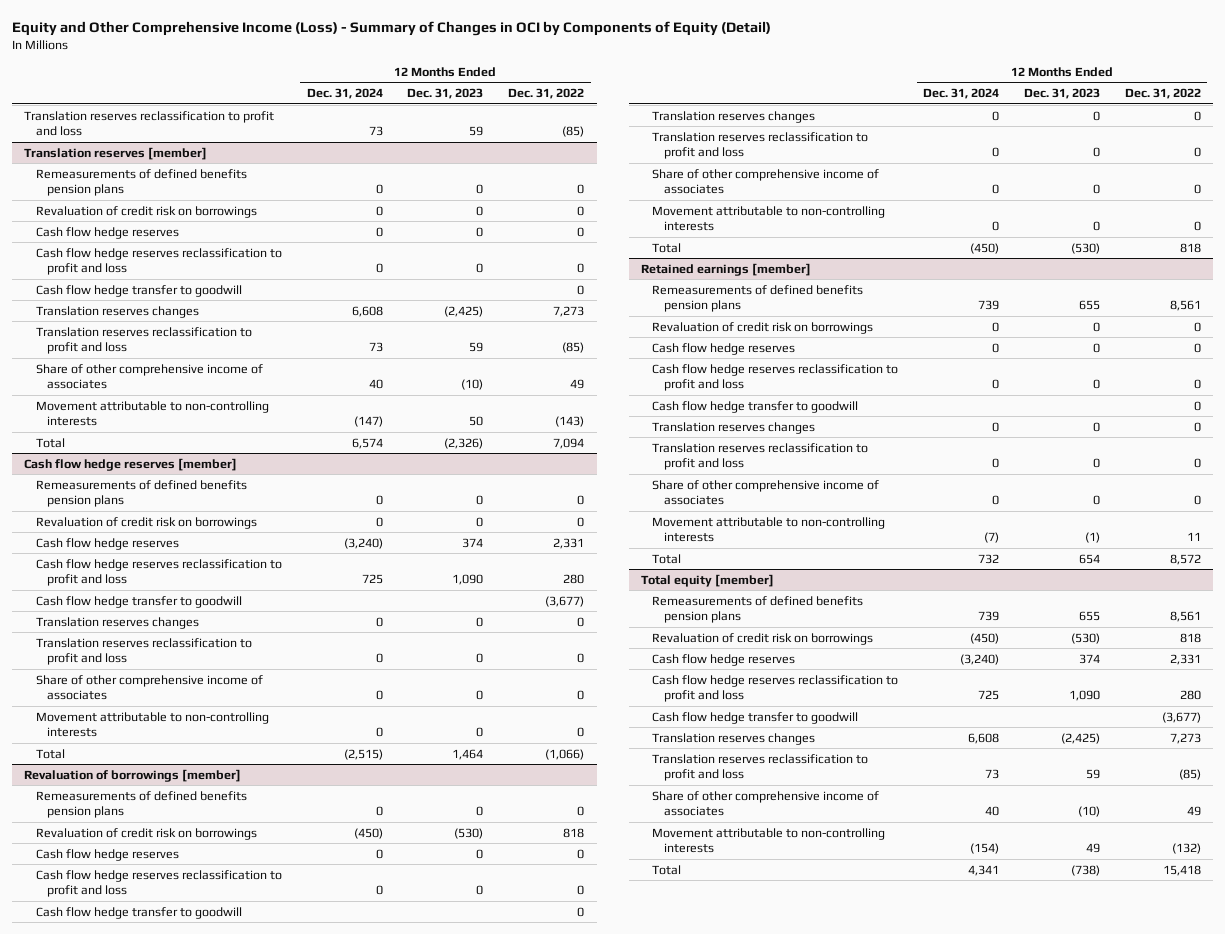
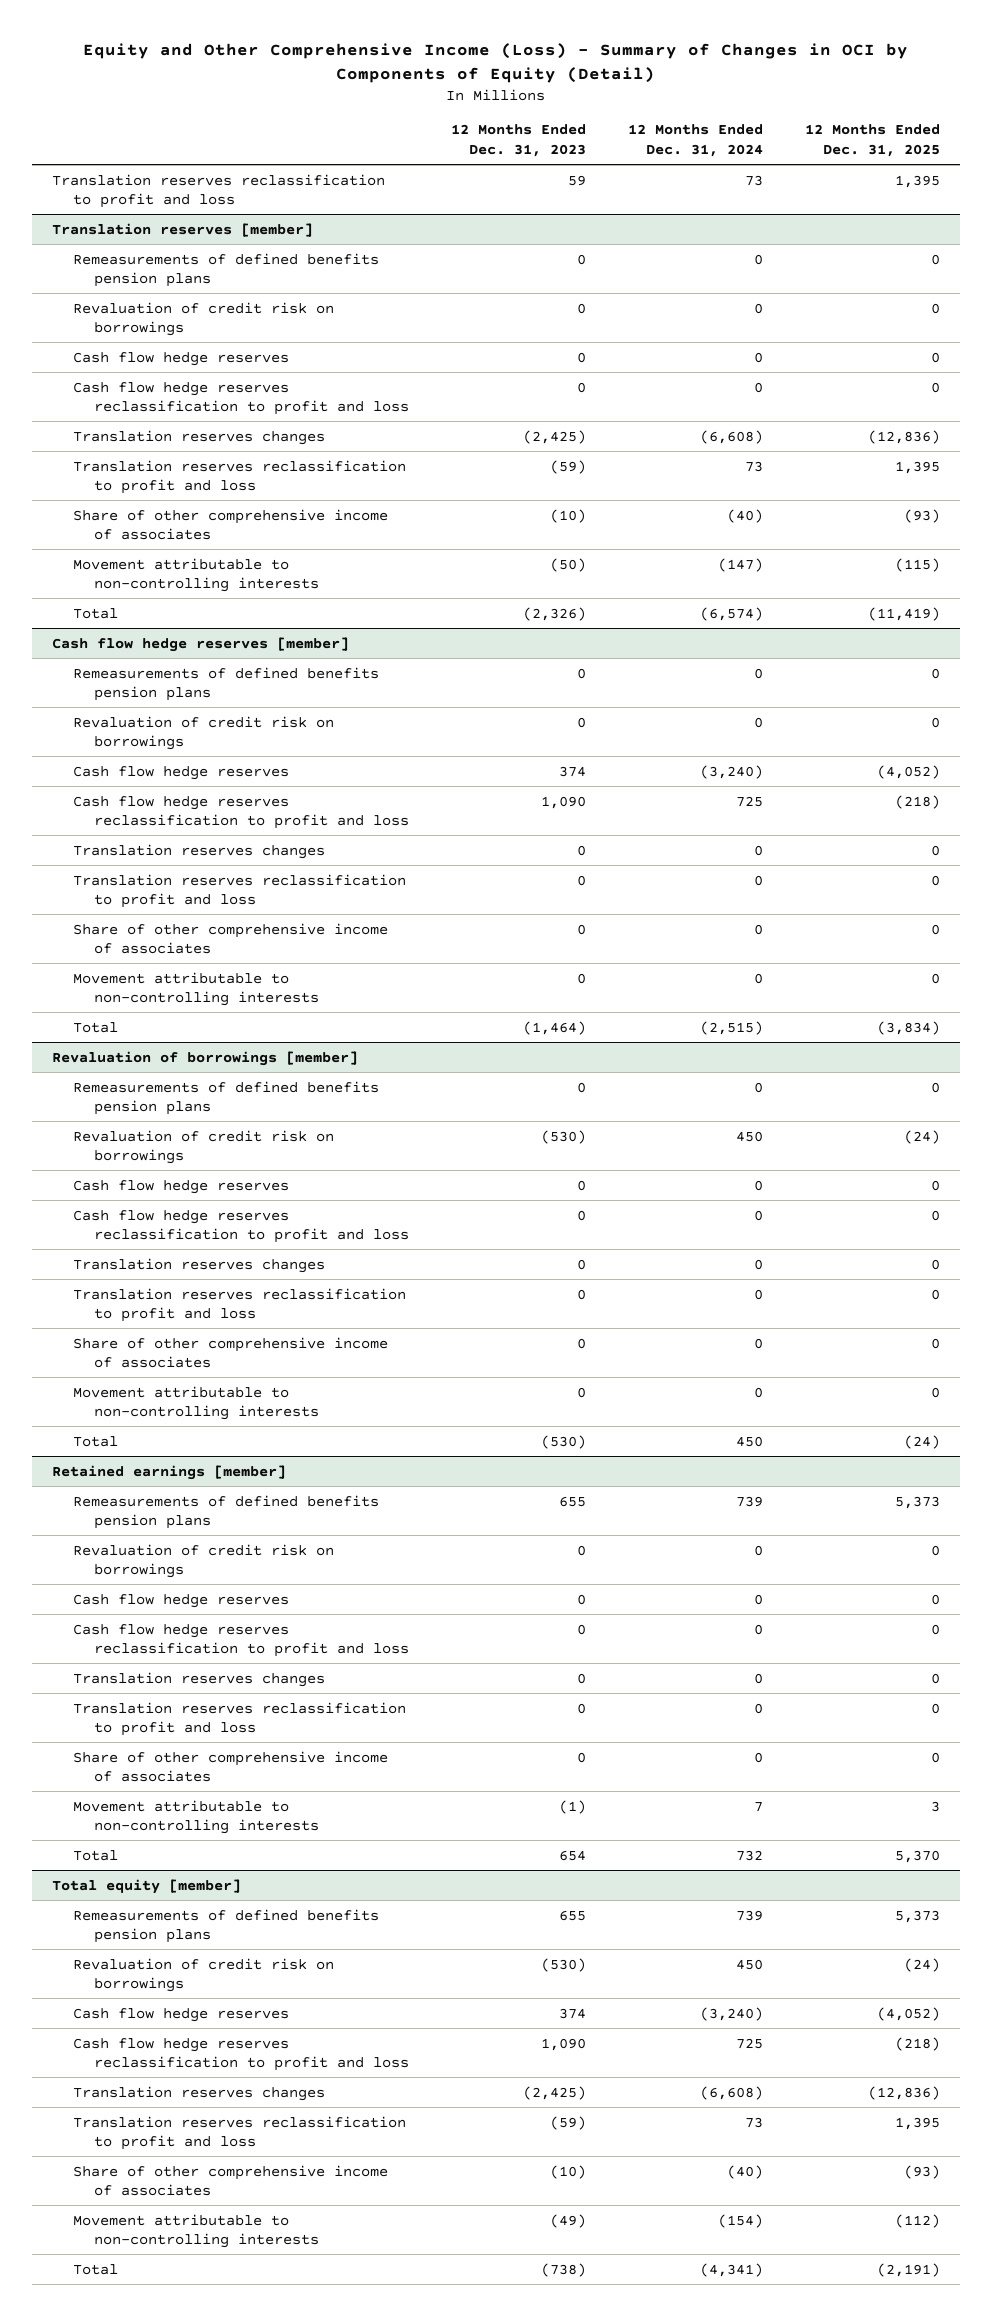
[508,88,585,100] Dec. 31, 2022 -> none
none -> [804,124,940,157] 12 Months Ended Dec. 31, 2025
[35,284,242,297] Cash flow hedge transfer to goodwill -> none
[351,305,383,317] 6,608 -> [699,429,763,444] (6,608)
[469,342,484,353] 59 -> [550,459,587,474] (59)
[368,379,383,390] 40 -> [726,508,763,523] (40)
[469,416,484,427] 50 -> [550,557,587,572] (50)
[351,437,383,449] 6,574 -> [699,606,763,621] (6,574)
[35,595,242,608] Cash flow hedge transfer to goodwill -> none
[452,748,484,760] 1,464 -> [523,1020,587,1035] (1,464)
[353,827,383,839] (450) -> [735,1130,763,1142] 450
[35,906,242,919] Cash flow hedge transfer to goodwill -> none
[970,242,1000,254] (450) -> [735,1435,763,1447] 450
[652,400,859,413] Cash flow hedge transfer to goodwill -> none
[984,532,1000,544] (7) -> [753,1801,763,1812] 7
[970,632,1000,644] (450) -> [735,1958,763,1970] 450
[652,711,859,724] Cash flow hedge transfer to goodwill -> none
[968,732,1000,744] 6,608 -> [699,2085,763,2100] (6,608)
[1086,769,1101,780] 59 -> [550,2115,587,2130] (59)
[985,806,1000,817] 40 -> [726,2164,763,2179] (40)
[1086,843,1101,854] 49 -> [550,2213,587,2228] (49)
[968,864,1000,876] 4,341 -> [699,2262,763,2277] (4,341)

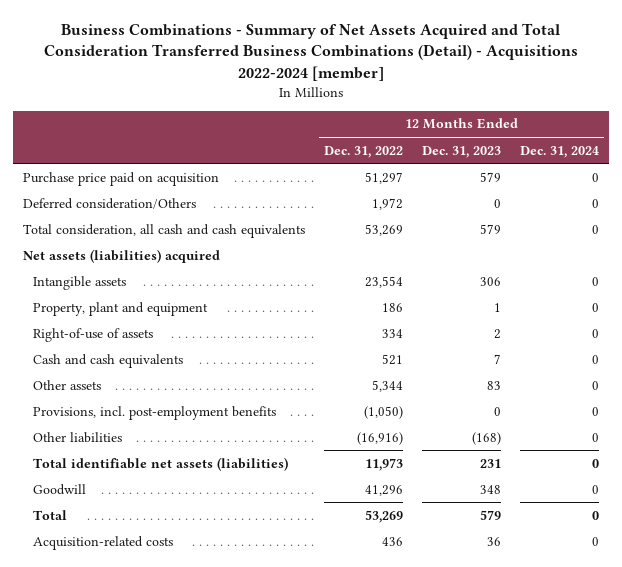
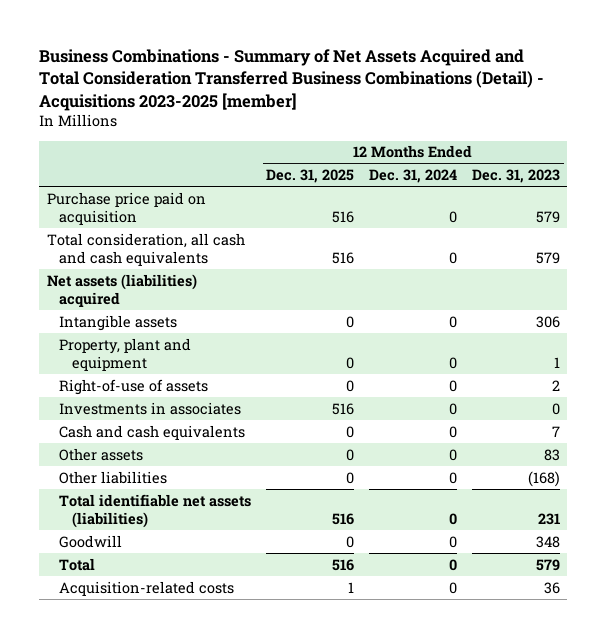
[43,22,578,81] Business Combinations - Summary of Net Assets Acquired and Total Consideration Transferred Business Combinations (Detail) - Acquisitions 2022-2024 [member] -> [39,48,545,111] Business Combinations - Summary of Net Assets Acquired and Total Consideration Transferred Business Combinations (Detail) - Acquisitions 2023-2025 [member]
[323,145,403,158] Dec. 31, 2022 -> none
none -> [266,169,355,184] Dec. 31, 2025
[22,197,196,209] Deferred consideration/Others -> none
none -> [59,401,242,415] Investments in associates
[32,405,276,420] Provisions, incl. post-employment benefits -> none

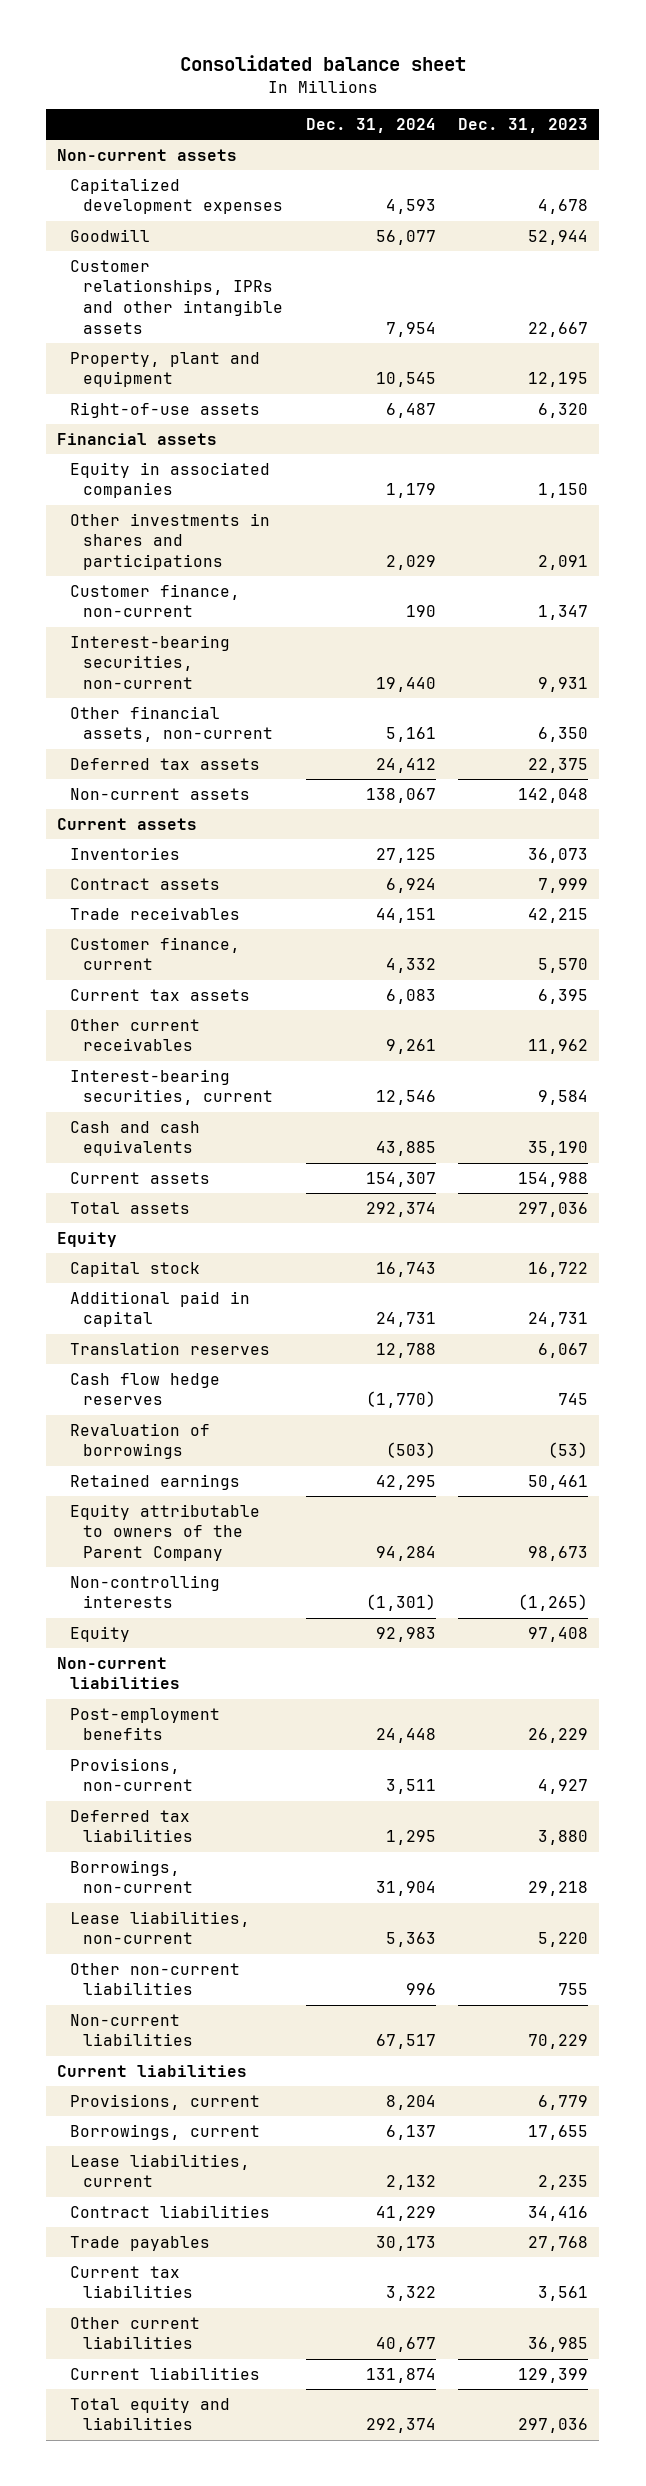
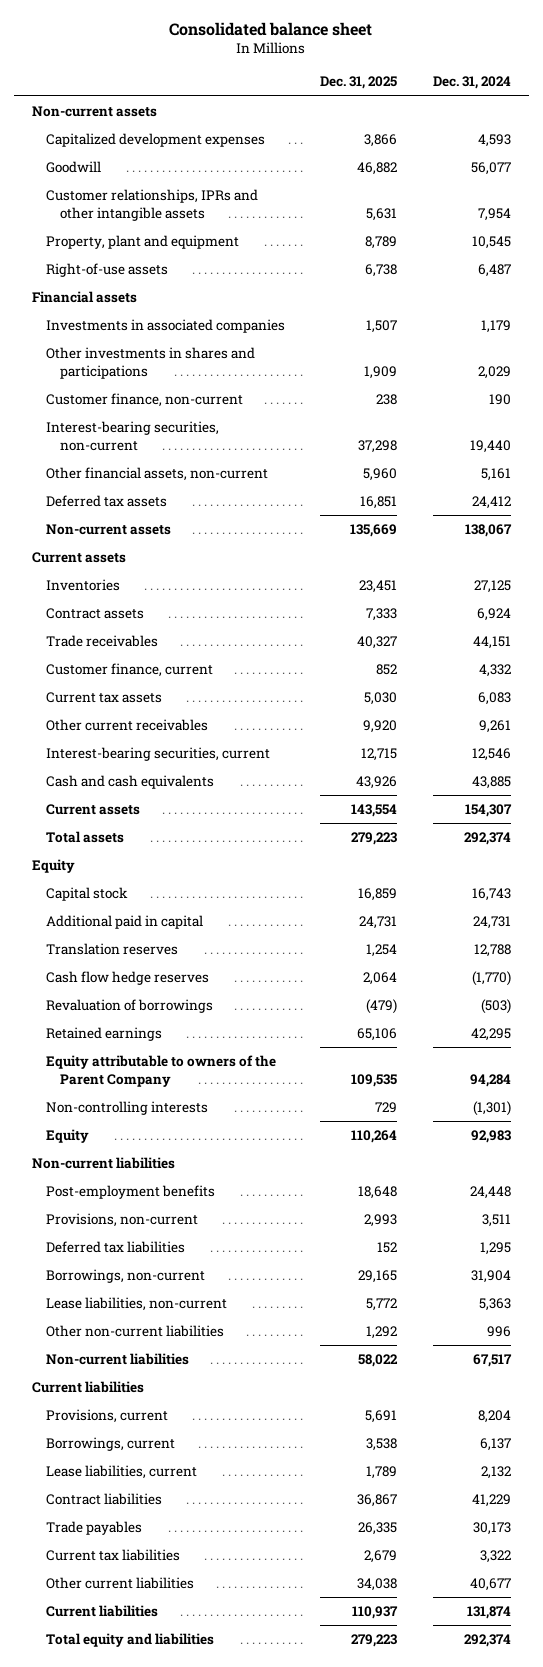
[458,117,589,133] Dec. 31, 2023 -> none
none -> [320,76,398,90] Dec. 31, 2025
[70,461,271,499] Equity in associated companies -> [45,319,285,334] Investments in associated companies

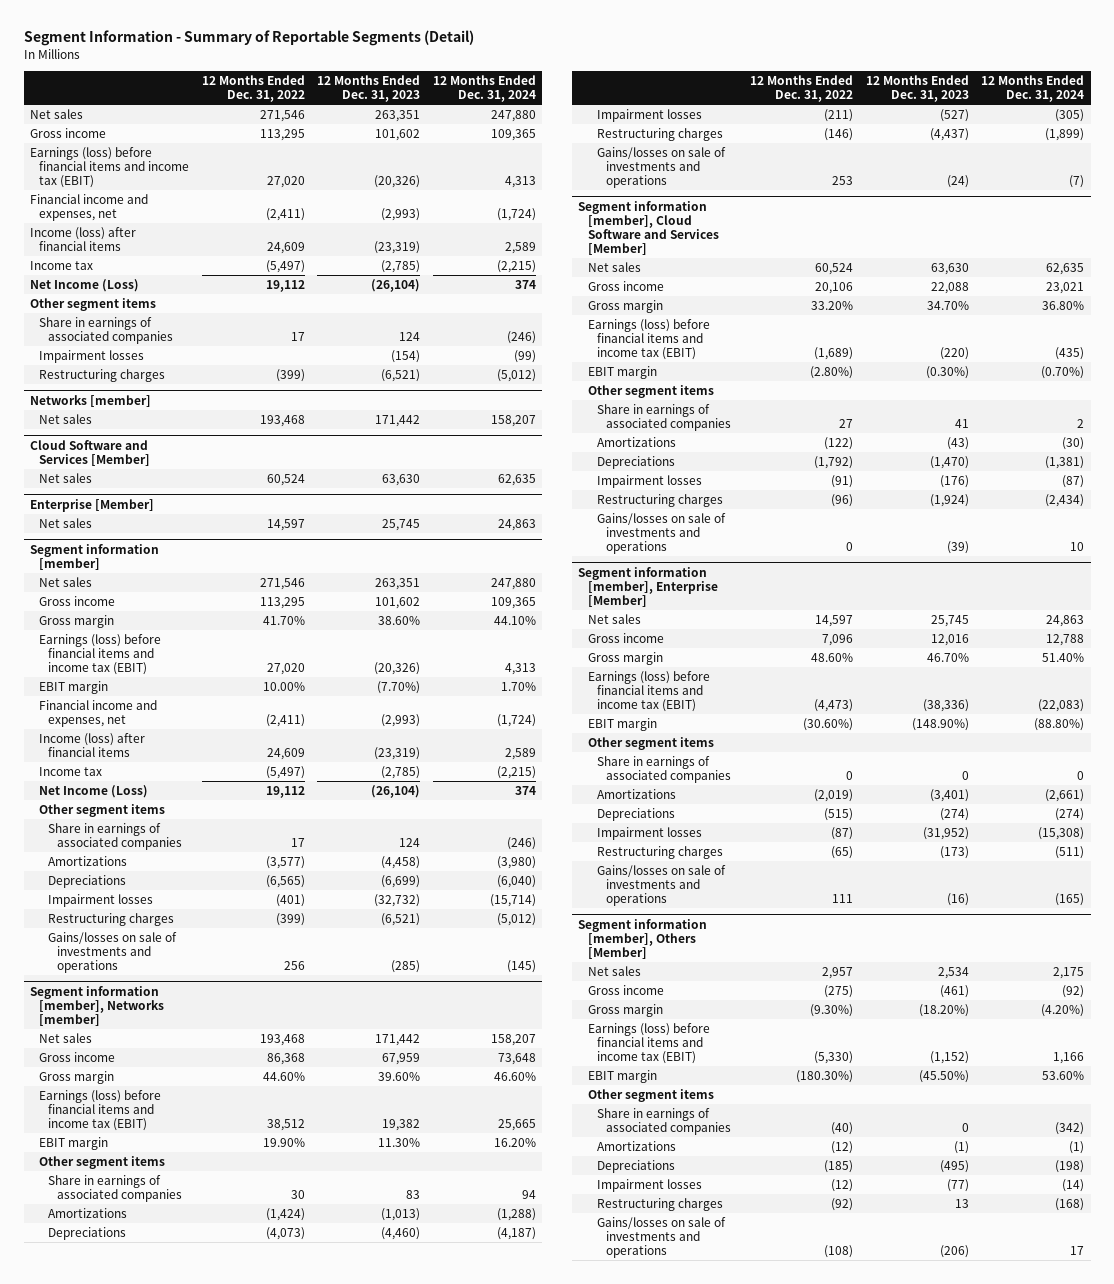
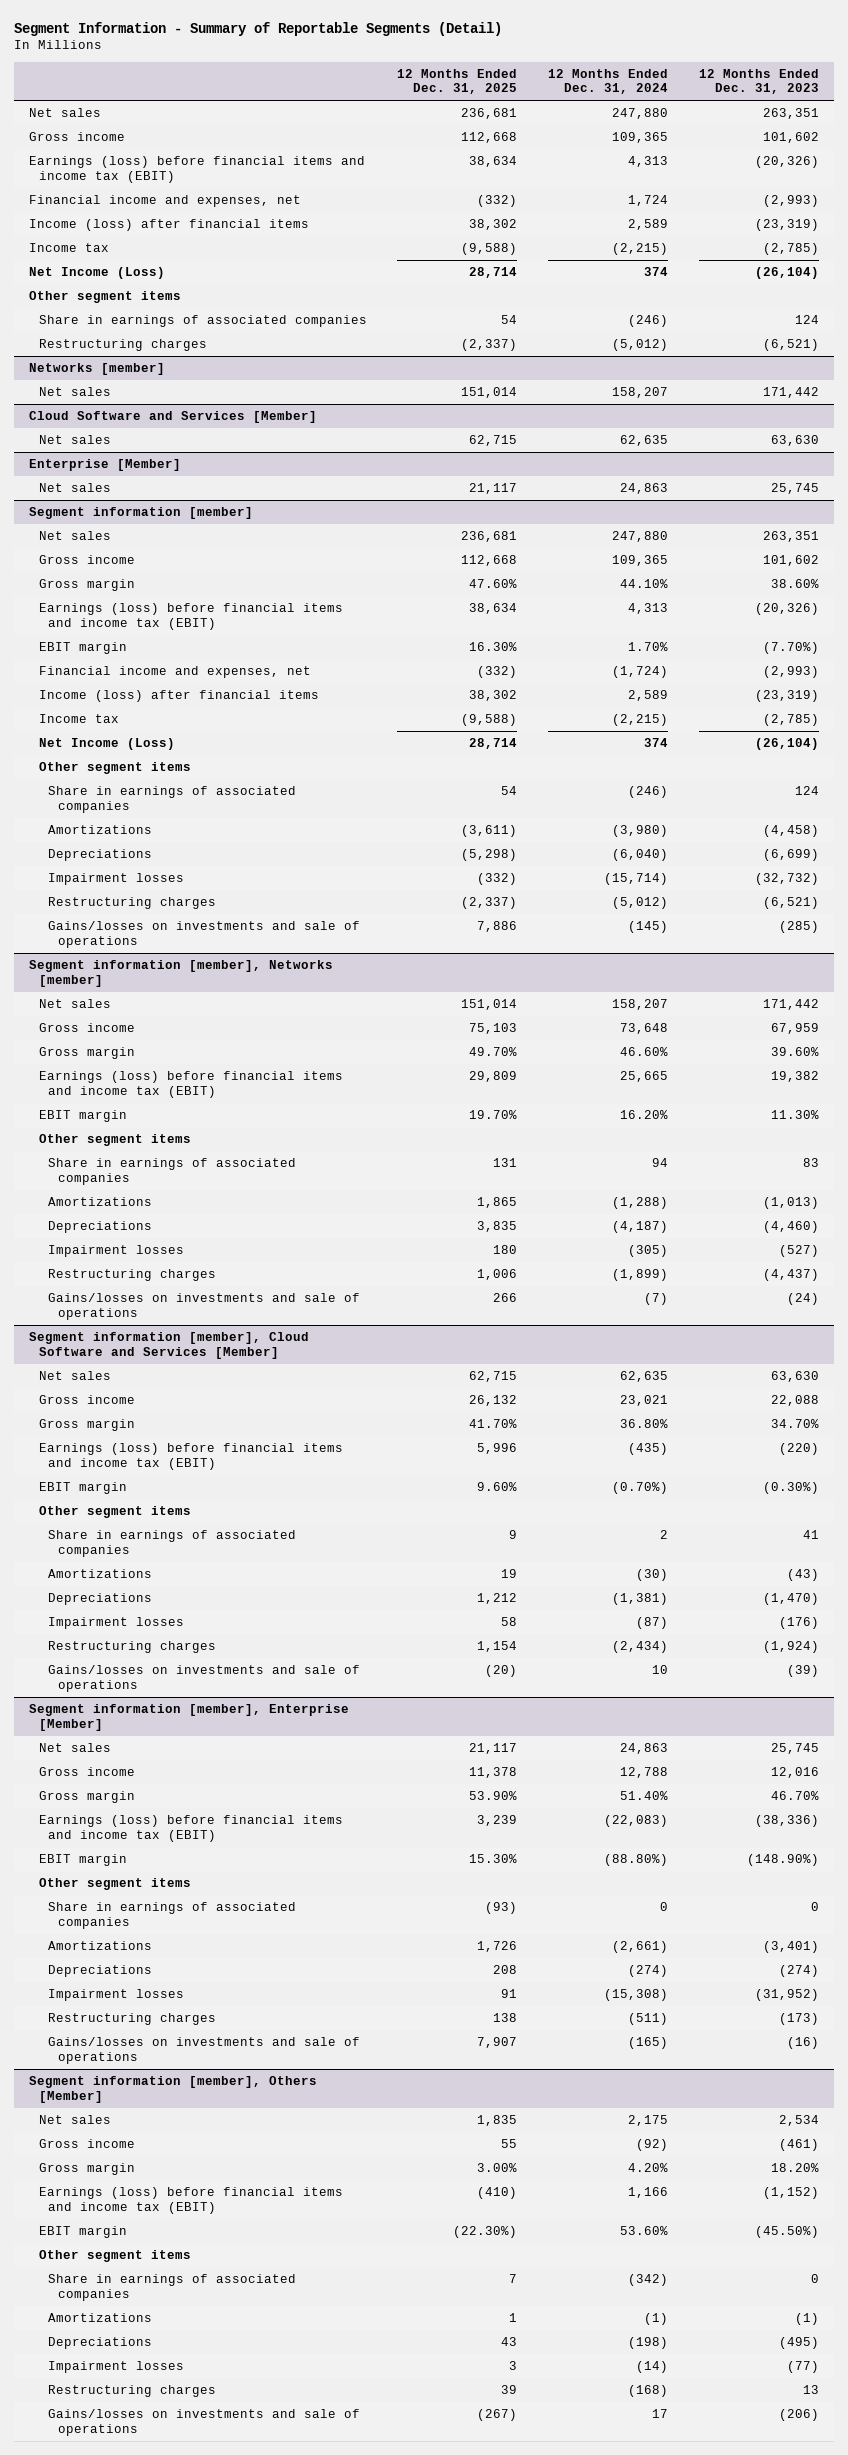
[201,74,305,102] 12 Months Ended Dec. 31, 2022 -> none
none -> [397,68,518,95] 12 Months Ended Dec. 31, 2025
[496,208,536,222] (1,724) -> [628,195,669,207] 1,724
[39,350,145,364] Impairment losses -> none
[48,932,178,974] Gains/losses on sale of investments and operations -> [48,921,361,948] Gains/losses on investments and sale of operations
[596,147,726,189] Gains/losses on sale of investments and operations -> [48,1293,361,1320] Gains/losses on investments and sale of operations
[596,513,726,555] Gains/losses on sale of investments and operations -> [48,1665,361,1692] Gains/losses on investments and sale of operations
[596,865,726,907] Gains/losses on sale of investments and operations -> [48,2037,361,2064] Gains/losses on investments and sale of operations
[918,1004,969,1018] (18.20%) -> [770,2163,819,2173] 18.20%
[1041,1004,1085,1018] (4.20%) -> [628,2163,669,2173] 4.20%
[596,1217,726,1259] Gains/losses on sale of investments and operations -> [48,2409,361,2436] Gains/losses on investments and sale of operations

